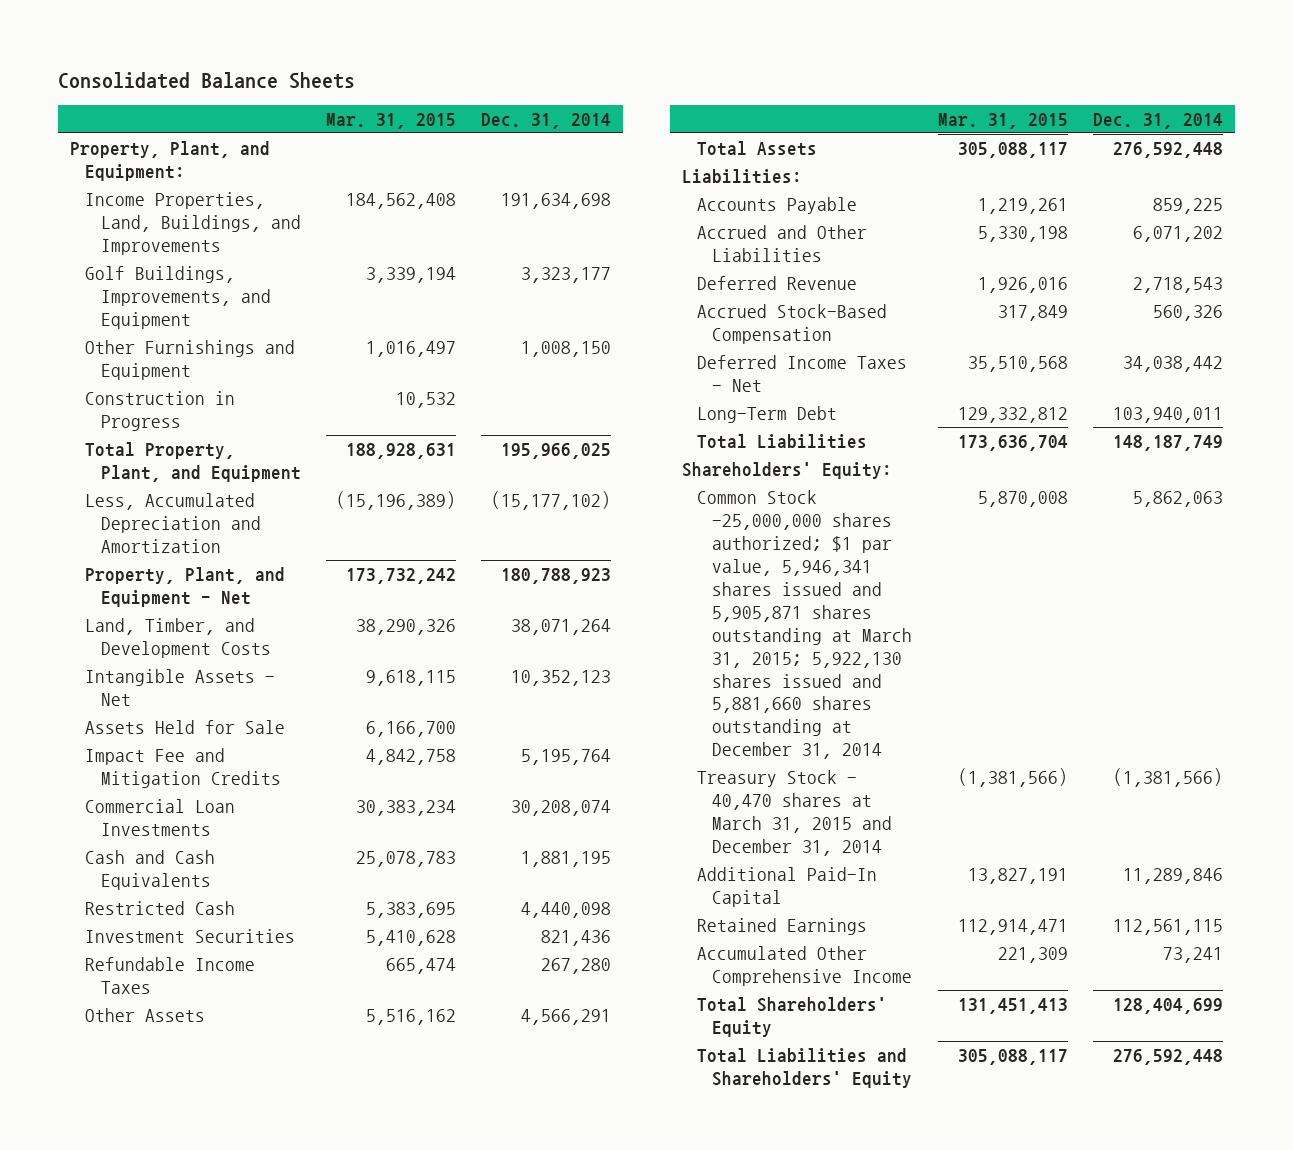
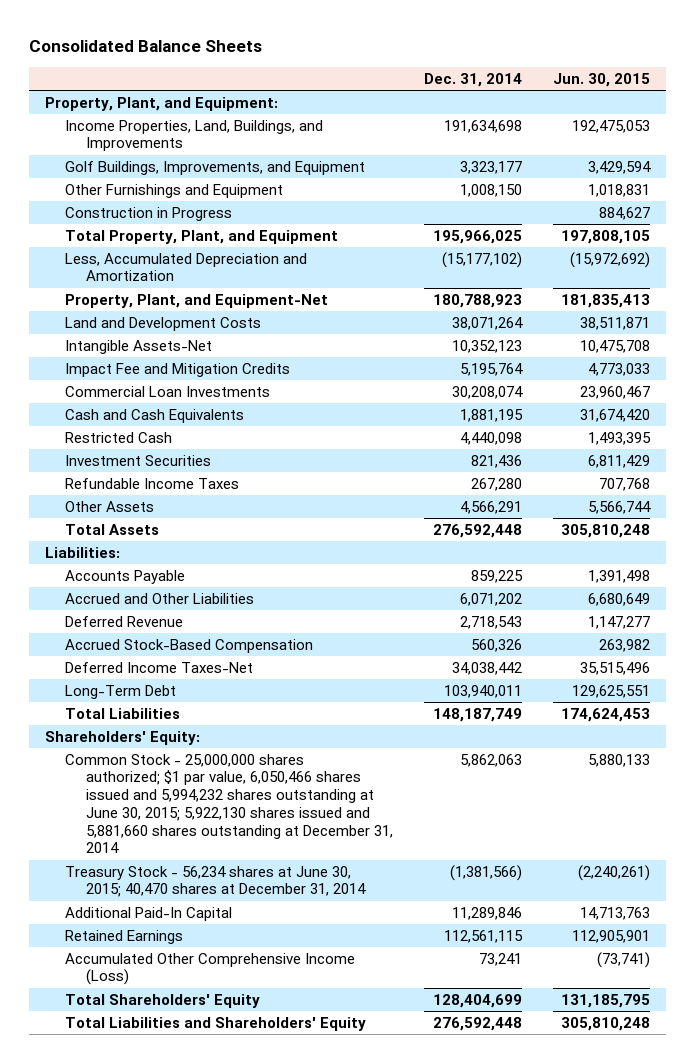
[325,113,456,130] Mar. 31, 2015 -> none
none -> [553,72,651,87] Jun. 30, 2015
[85,719,286,734] Assets Held for Sale -> none
[85,566,286,607] Property, Plant, and Equipment - Net -> [65,293,329,308] Property, Plant, and Equipment-Net
[85,617,271,658] Land, Timber, and Development Costs -> [65,316,262,331] Land and Development Costs
[85,668,276,706] Intangible Assets - Net -> [65,339,213,354] Intangible Assets-Net
[697,354,908,392] Deferred Income Taxes - Net -> [65,661,254,673] Deferred Income Taxes-Net
[697,489,913,760] Common Stock -25,000,000 shares authorized; $1 par value, 5,946,341 shares issued and 5,905,871 shares outstanding at March 31, 2015; 5,922,130 shares issued and 5,881,660 shares outstanding at December 31, 2014 -> [65,753,393,854] Common Stock - 25,000,000 shares authorized; $1 par value, 6,050,466 shares issued and 5,994,232 shares outstanding at June 30, 2015; 5,922,130 shares issued and 5,881,660 shares outstanding at December 31, 2014
[697,769,893,856] Treasury Stock - 40,470 shares at March 31, 2015 and December 31, 2014 -> [65,865,366,898] Treasury Stock - 56,234 shares at June 30, 2015; 40,470 shares at December 31, 2014
[697,945,913,986] Accumulated Other Comprehensive Income -> [65,952,356,986] Accumulated Other Comprehensive Income (Loss)

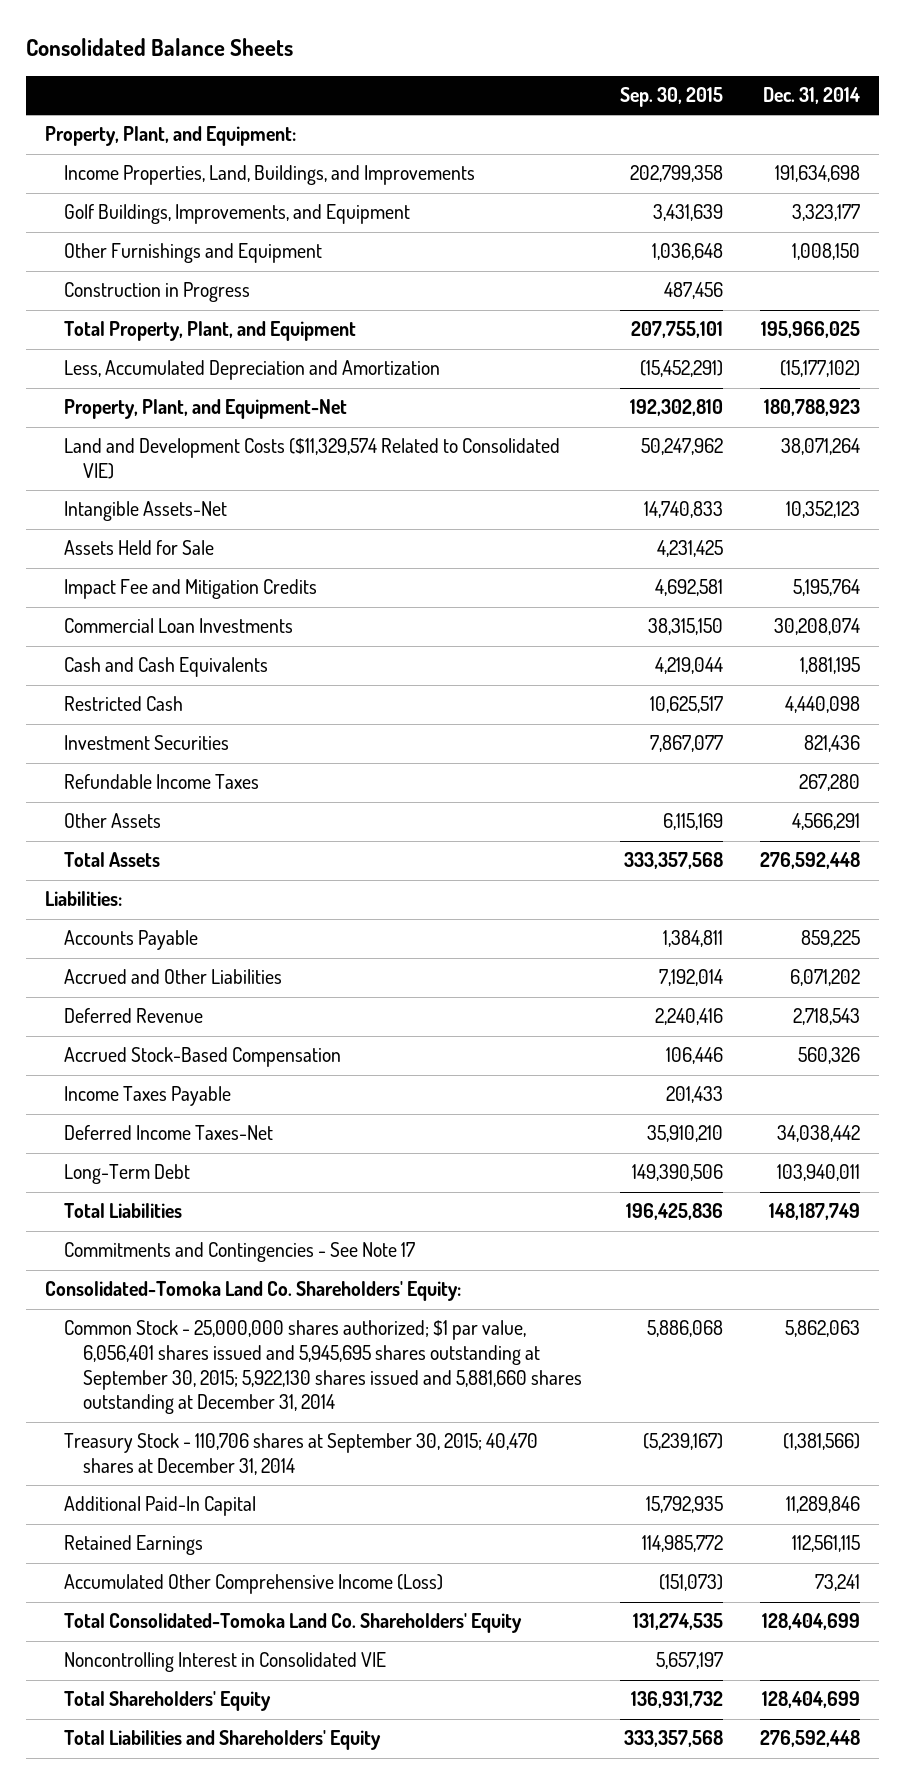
[553,72,651,87] Jun. 30, 2015 -> none
none -> [619,87,723,108] Sep. 30, 2015
[65,316,262,331] Land and Development Costs -> [64,438,561,480] Land and Development Costs ($11,329,574 Related to Consolidated VIE)
none -> [64,540,215,556] Assets Held for Sale
none -> [64,1086,232,1107] Income Taxes Payable
none -> [64,1242,416,1263] Commitments and Contingencies - See Note 17
[44,730,200,745] Shareholders' Equity: -> [44,1281,461,1302] Consolidated-Tomoka Land Co. Shareholders' Equity:
[65,753,393,854] Common Stock - 25,000,000 shares authorized; $1 par value, 6,050,466 shares issued and 5,994,232 shares outstanding at June 30, 2015; 5,922,130 shares issued and 5,881,660 shares outstanding at December 31, 2014 -> [64,1320,583,1415] Common Stock - 25,000,000 shares authorized; $1 par value, 6,056,401 shares issued and 5,945,695 shares outstanding at September 30, 2015; 5,922,130 shares issued and 5,881,660 shares outstanding at December 31, 2014
[65,865,366,898] Treasury Stock - 56,234 shares at June 30, 2015; 40,470 shares at December 31, 2014 -> [64,1433,539,1476] Treasury Stock - 110,706 shares at September 30, 2015; 40,470 shares at December 31, 2014
none -> [64,1613,523,1634] Total Consolidated-Tomoka Land Co. Shareholders' Equity
none -> [64,1652,387,1673] Noncontrolling Interest in Consolidated VIE

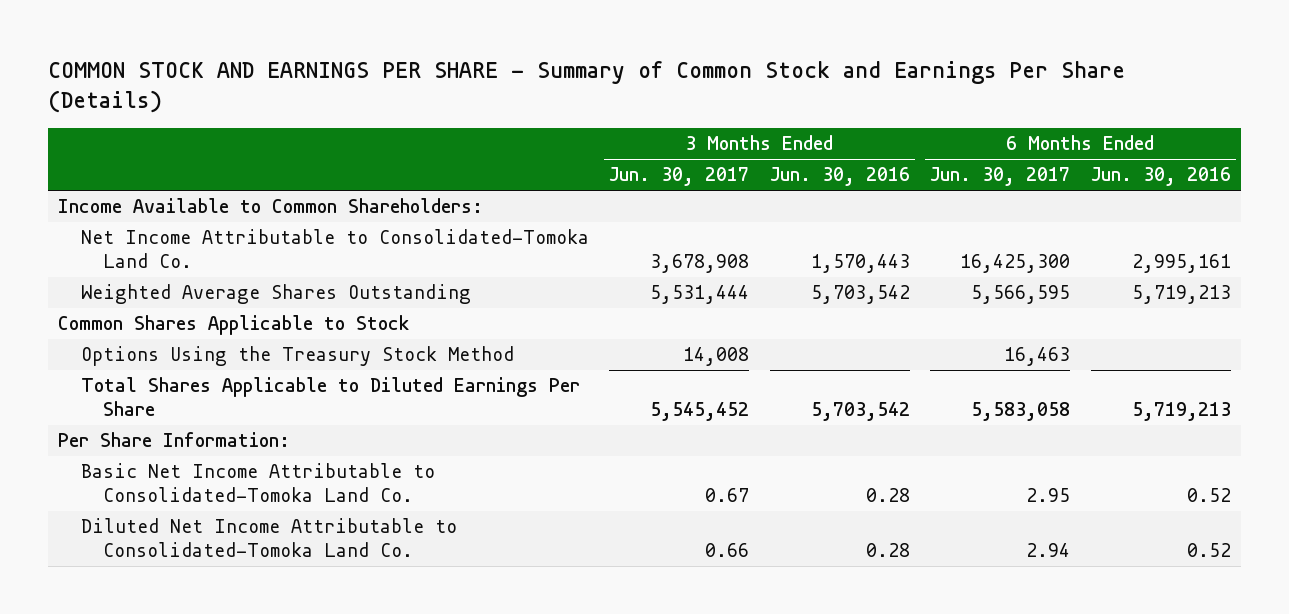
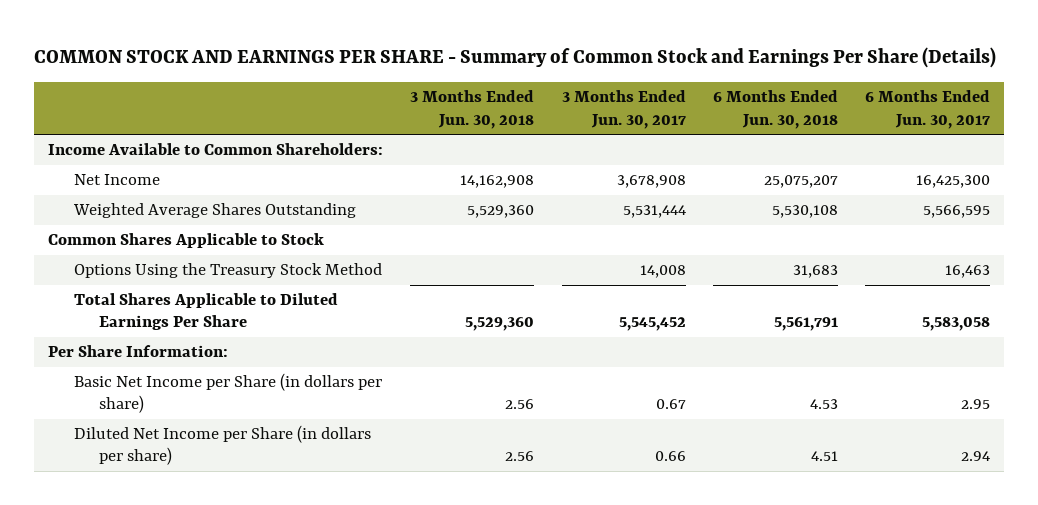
[769,167,910,187] Jun. 30, 2016 -> none
[1090,167,1231,187] Jun. 30, 2016 -> none
none -> [410,90,535,129] 3 Months Ended Jun. 30, 2018
none -> [712,90,838,129] 6 Months Ended Jun. 30, 2018
[80,229,589,269] Net Income Attributable to Consolidated-Tomoka Land Co. -> [73,174,160,186] Net Income
[80,463,435,503] Basic Net Income Attributable to Consolidated-Tomoka Land Co. -> [73,373,382,414] Basic Net Income per Share (in dollars per share)
[80,518,457,558] Diluted Net Income Attributable to Consolidated-Tomoka Land Co. -> [73,425,371,466] Diluted Net Income per Share (in dollars per share)

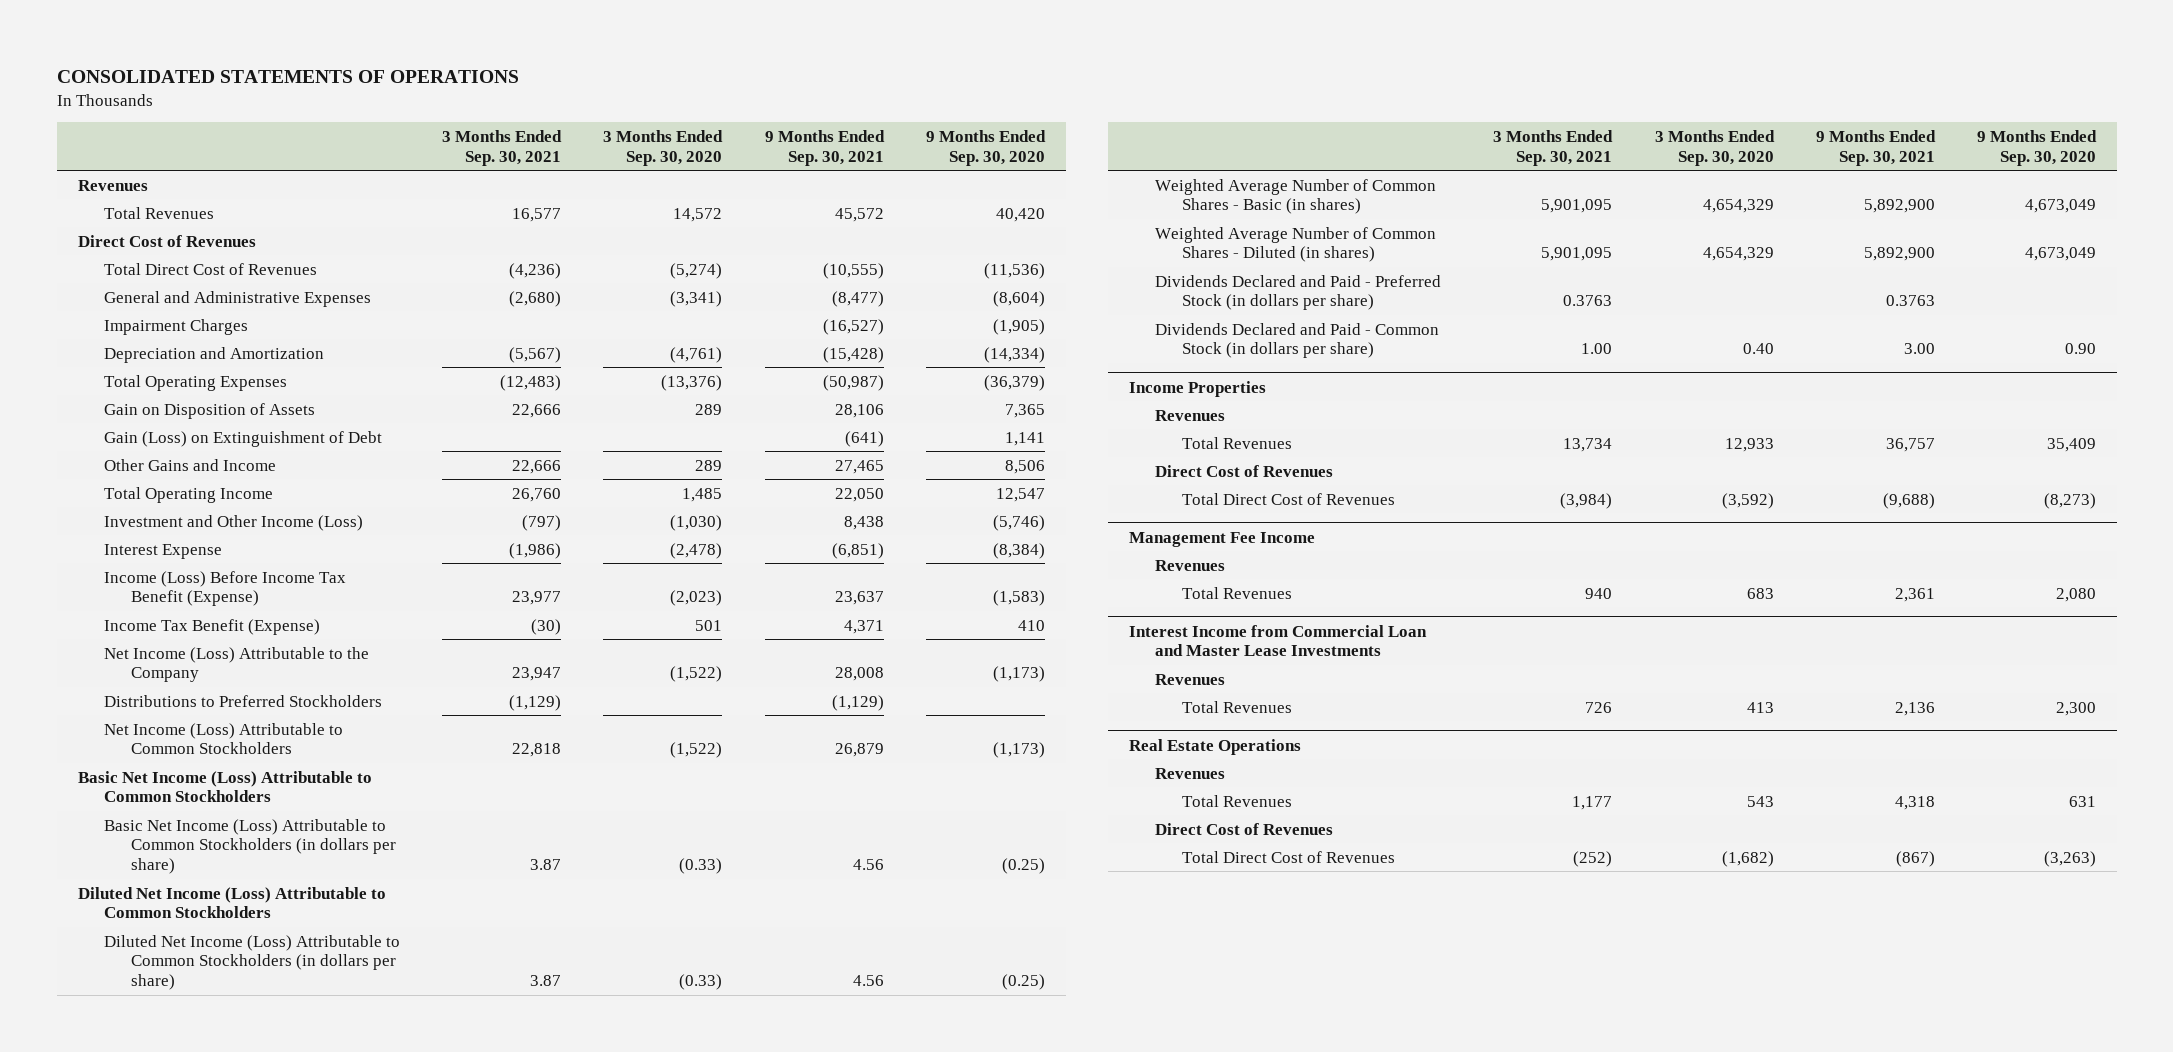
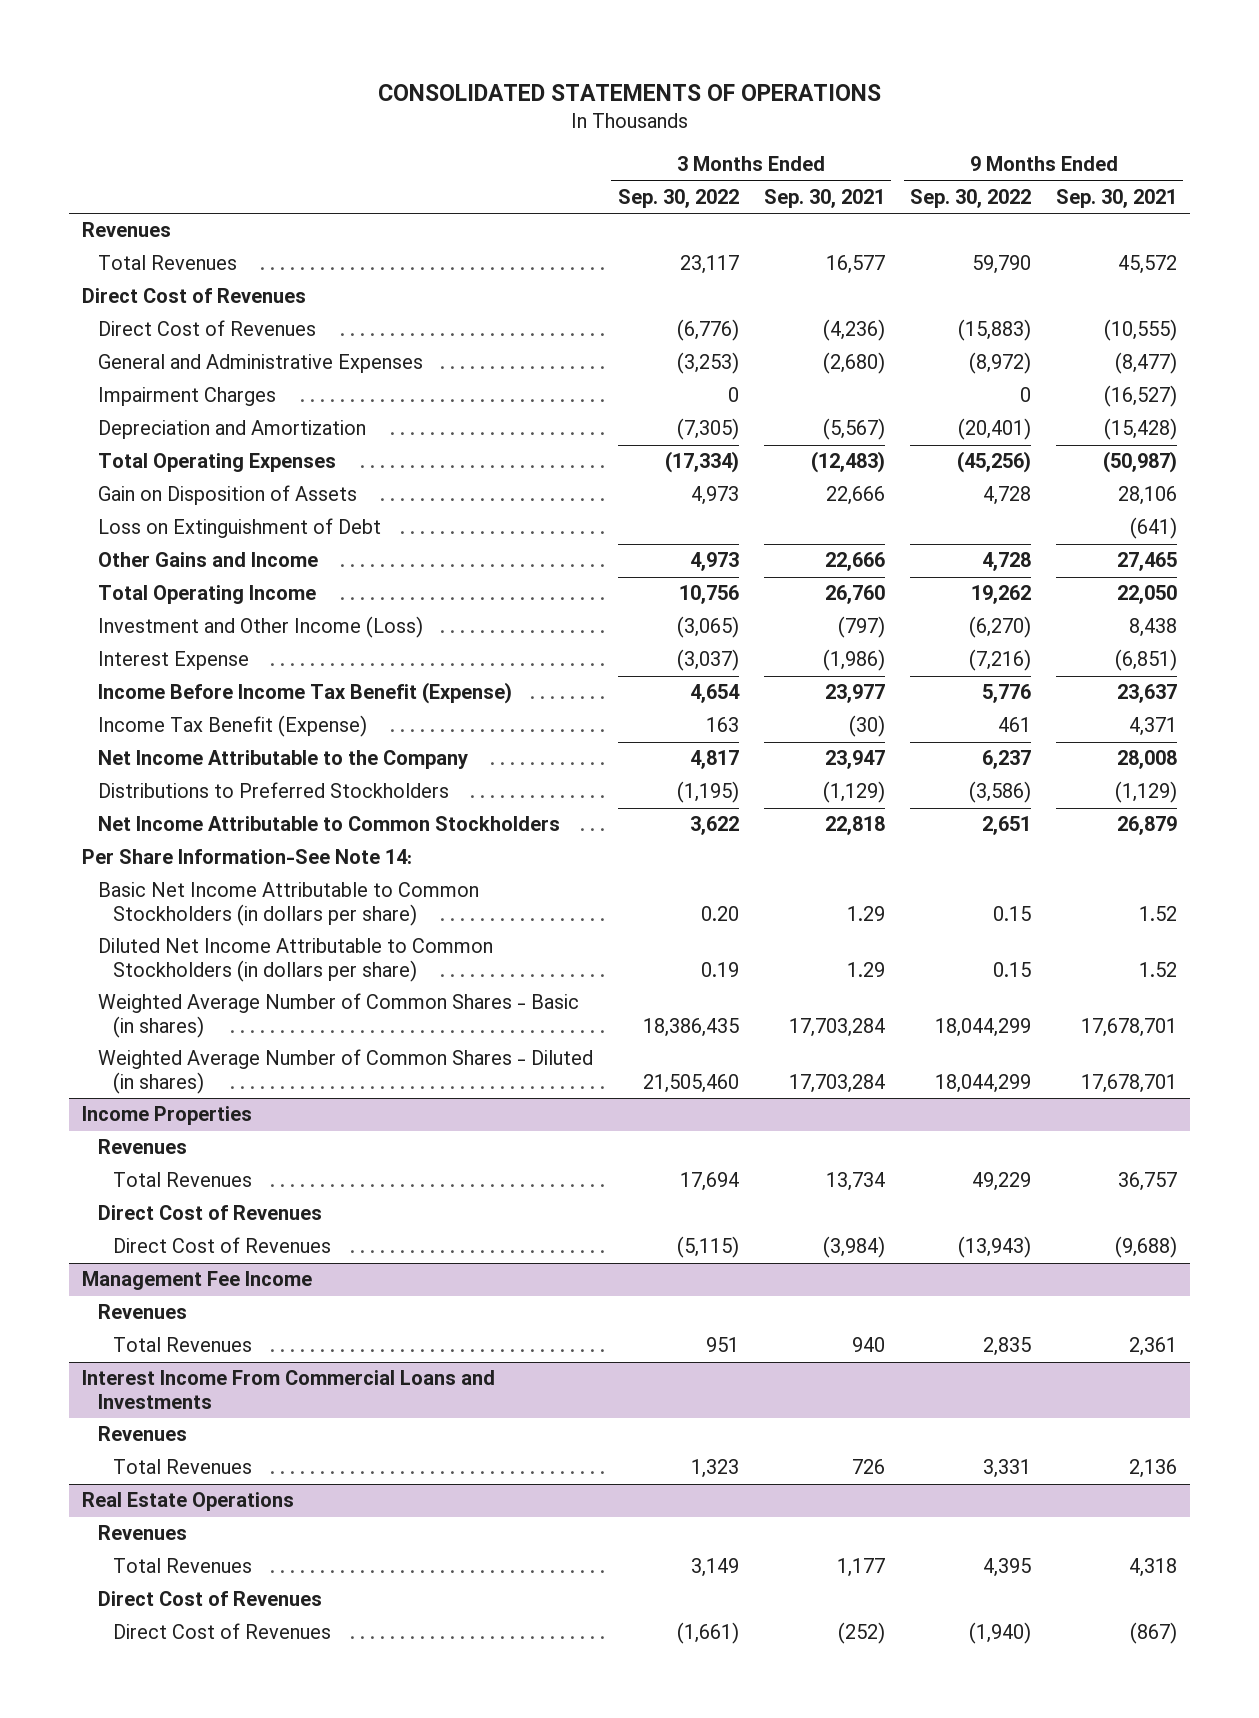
[603,129,724,166] 3 Months Ended Sep. 30, 2020 -> none
[925,129,1046,166] 9 Months Ended Sep. 30, 2020 -> none
none -> [617,189,739,209] Sep. 30, 2022
none -> [909,189,1031,209] Sep. 30, 2022
[104,262,318,275] Total Direct Cost of Revenues -> [97,320,316,337] Direct Cost of Revenues
[104,430,383,447] Gain (Loss) on Extinguishment of Debt -> [97,518,381,539] Loss on Extinguishment of Debt
[104,570,347,607] Income (Loss) Before Income Tax Benefit (Expense) -> [97,682,512,705] Income Before Income Tax Benefit (Expense)
[104,646,370,683] Net Income (Loss) Attributable to the Company -> [97,750,468,770] Net Income Attributable to the Company
[77,770,372,803] Basic Net Income (Loss) Attributable to Common Stockholders -> none
[77,886,386,919] Diluted Net Income (Loss) Attributable to Common Stockholders -> none
[1155,274,1442,311] Dividends Declared and Paid - Preferred Stock (in dollars per share) -> none
[1155,322,1440,359] Dividends Declared and Paid - Common Stock (in dollars per share) -> none
[104,722,344,755] Net Income (Loss) Attributable to Common Stockholders -> [97,816,560,832] Net Income Attributable to Common Stockholders
none -> [81,849,412,865] Per Share Information-See Note 14:
[104,818,397,875] Basic Net Income (Loss) Attributable to Common Stockholders (in dollars per share) -> [97,882,479,926] Basic Net Income Attributable to Common Stockholders (in dollars per share)
[530,859,562,871] 3.87 -> [846,905,885,921] 1.29
[852,859,884,871] 4.56 -> [1139,905,1178,921] 1.52
[104,934,401,991] Diluted Net Income (Loss) Attributable to Common Stockholders (in dollars per share) -> [97,938,493,982] Diluted Net Income Attributable to Common Stockholders (in dollars per share)
[530,975,562,987] 3.87 -> [846,961,885,977] 1.29
[852,975,884,987] 4.56 -> [1139,961,1178,977] 1.52
[1541,199,1613,214] 5,901,095 -> [788,1017,885,1037] 17,703,284
[1863,199,1935,214] 5,892,900 -> [1081,1017,1178,1037] 17,678,701
[1541,247,1613,262] 5,901,095 -> [788,1073,885,1093] 17,703,284
[1863,247,1935,262] 5,892,900 -> [1081,1073,1178,1093] 17,678,701
[1182,492,1396,505] Total Direct Cost of Revenues -> [113,1237,332,1254] Direct Cost of Revenues
[1128,624,1427,657] Interest Income from Commercial Loan and Master Lease Investments -> [81,1370,495,1409] Interest Income From Commercial Loans and Investments
[1182,850,1396,863] Total Direct Cost of Revenues -> [113,1623,332,1640] Direct Cost of Revenues

